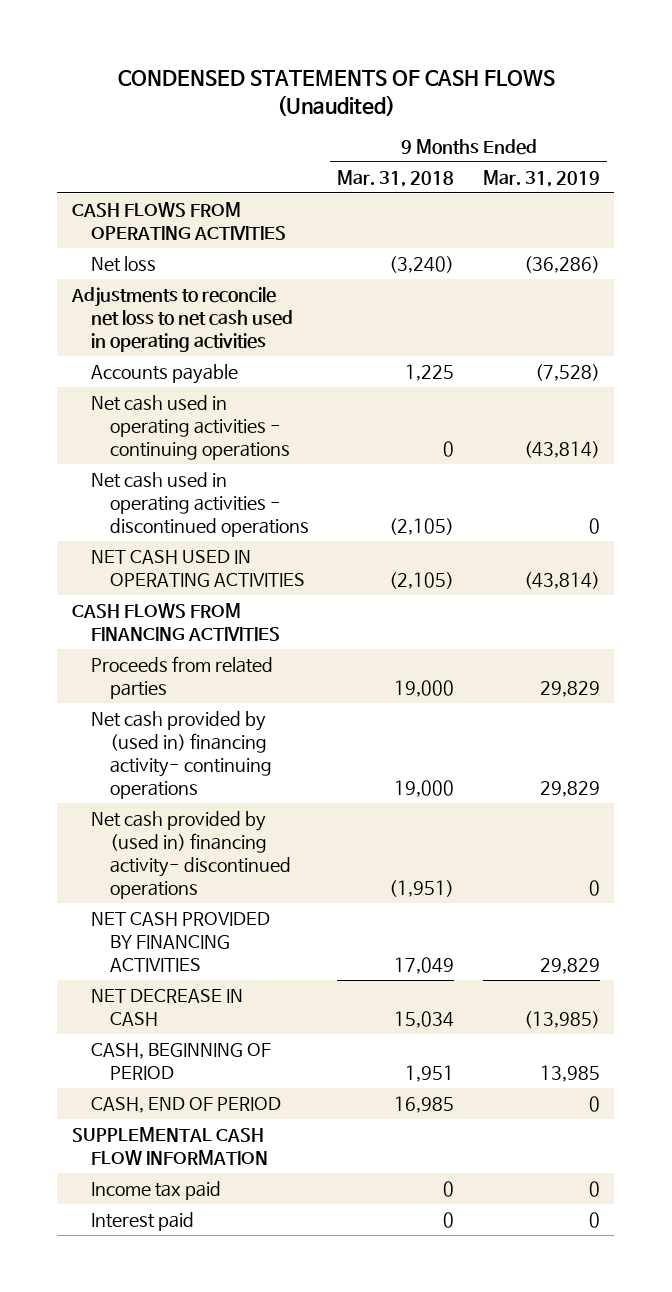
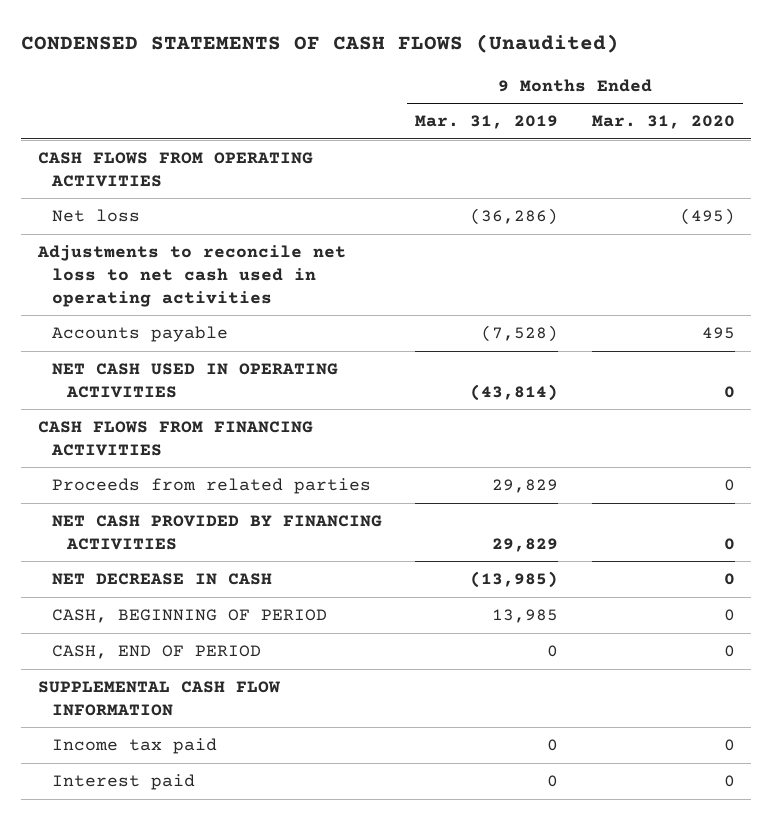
[337,169,455,187] Mar. 31, 2018 -> none
none -> [591,115,735,130] Mar. 31, 2020
[90,394,290,460] Net cash used in operating activities - continuing operations -> none
[90,471,309,537] Net cash used in operating activities - discontinued operations -> none
[90,710,272,799] Net cash provided by (used in) financing activity- continuing operations -> none
[90,810,291,899] Net cash provided by (used in) financing activity- discontinued operations -> none

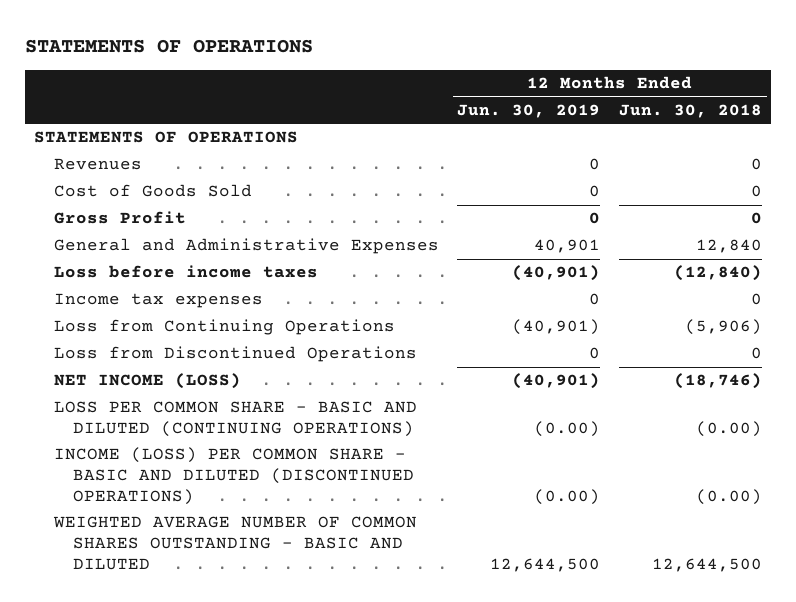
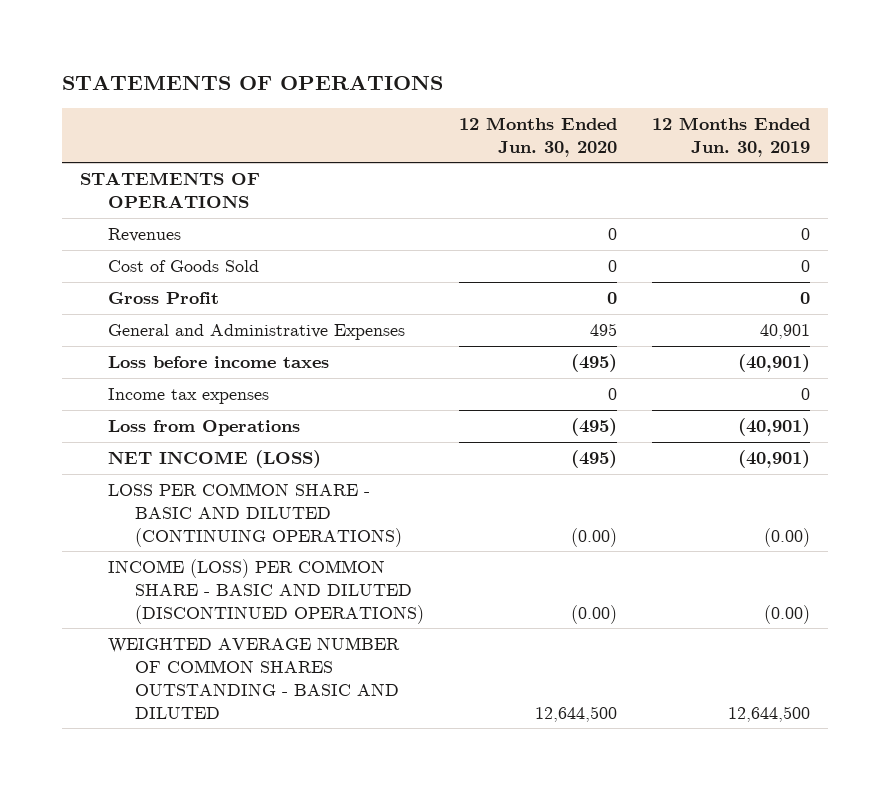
[619,103,763,118] Jun. 30, 2018 -> none
none -> [459,116,618,157] 12 Months Ended Jun. 30, 2020
[53,346,417,363] Loss from Discontinued Operations -> none
[53,319,395,336] Loss from Continuing Operations -> [107,419,300,436] Loss from Operations

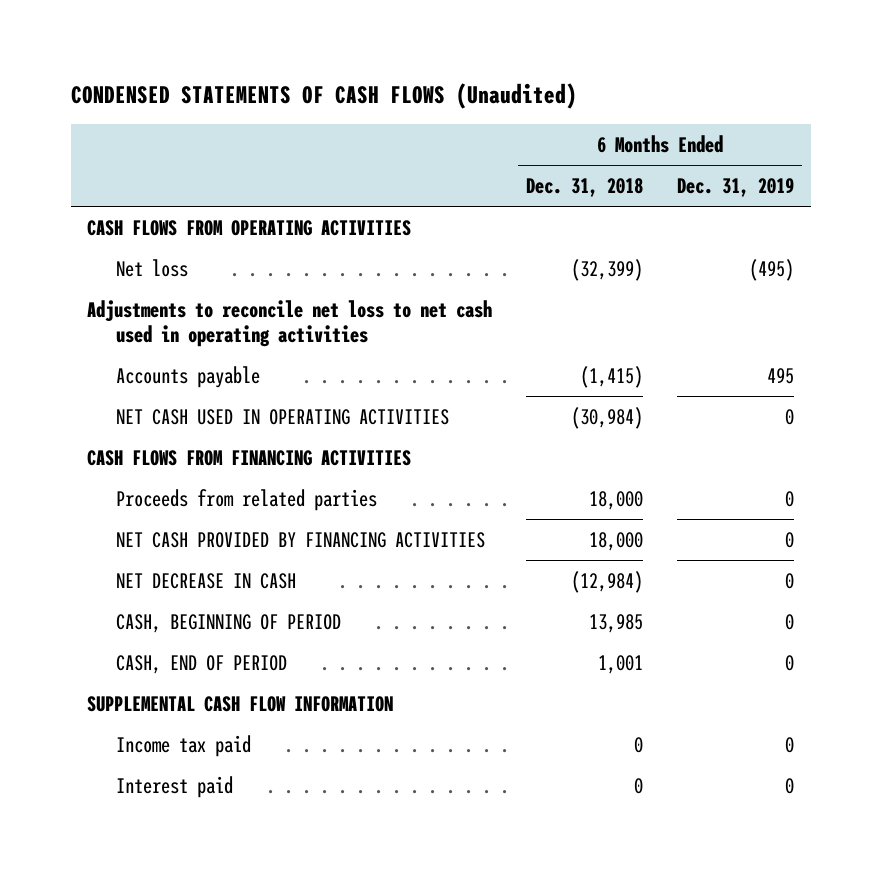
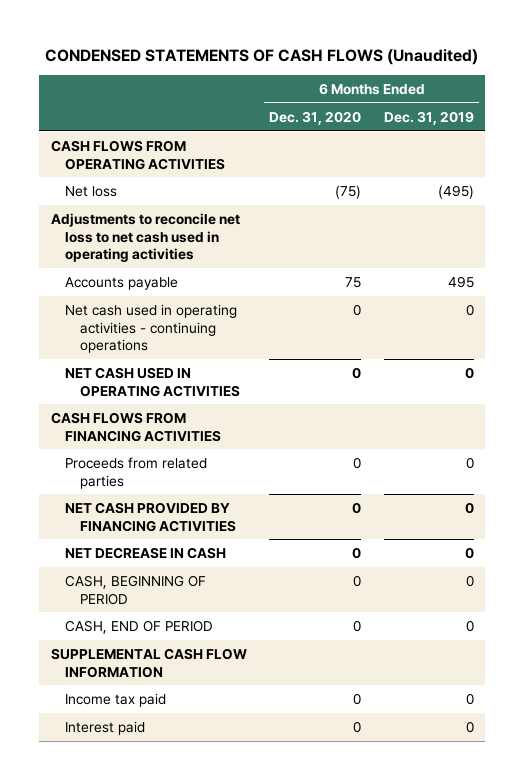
[526,177,644,197] Dec. 31, 2018 -> none
none -> [269,110,362,125] Dec. 31, 2020
none -> [65,303,238,354] Net cash used in operating activities - continuing operations

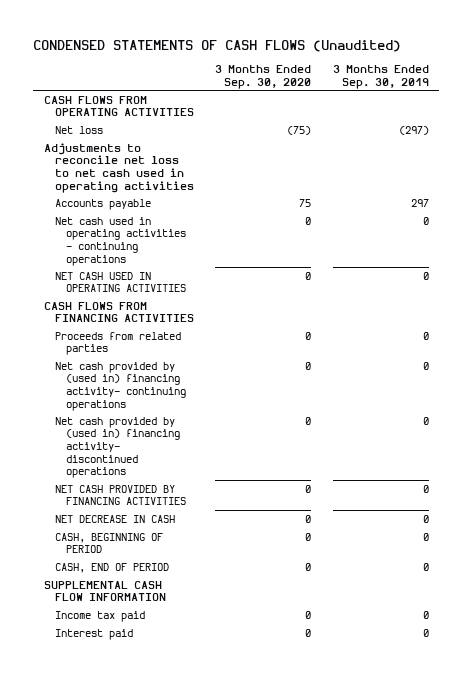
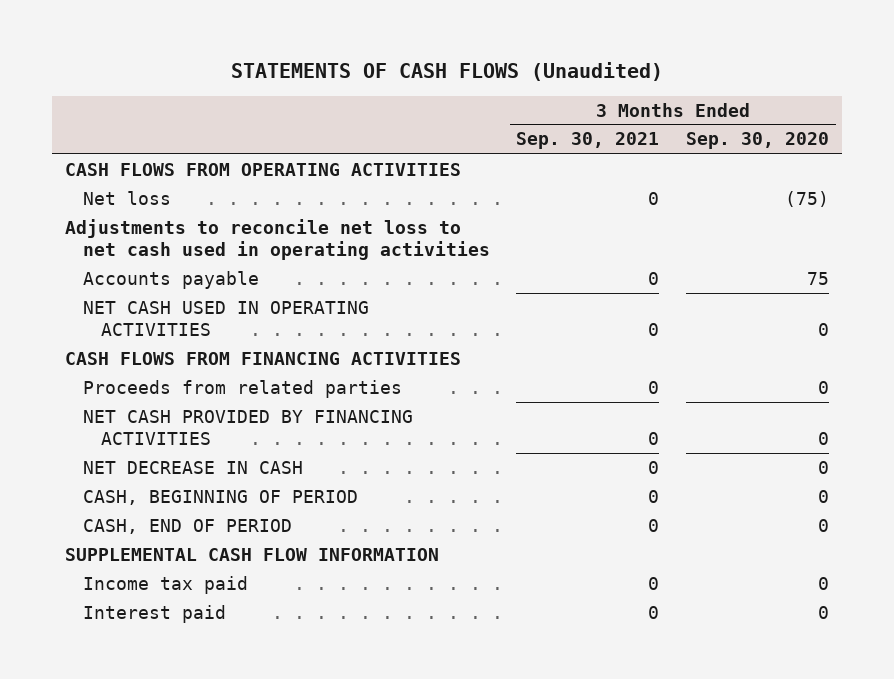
[32,39,401,52] CONDENSED STATEMENTS OF CASH FLOWS (Unaudited) -> [230,62,663,82] STATEMENTS OF CASH FLOWS (Unaudited)
[332,65,429,89] 3 Months Ended Sep. 30, 2019 -> none
none -> [516,132,660,150] Sep. 30, 2021
[54,216,187,266] Net cash used in operating activities - continuing operations -> none
[54,361,187,411] Net cash provided by (used in) financing activity- continuing operations -> none
[54,416,181,479] Net cash provided by (used in) financing activity- discontinued operations -> none

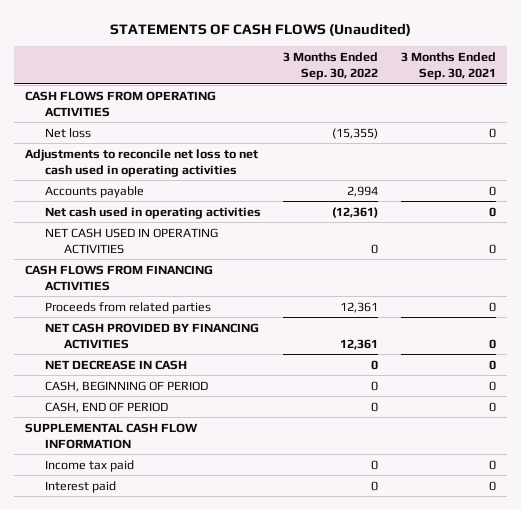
[686,132,830,150] Sep. 30, 2020 -> none
none -> [283,52,379,81] 3 Months Ended Sep. 30, 2022
none -> [44,206,261,219] Net cash used in operating activities

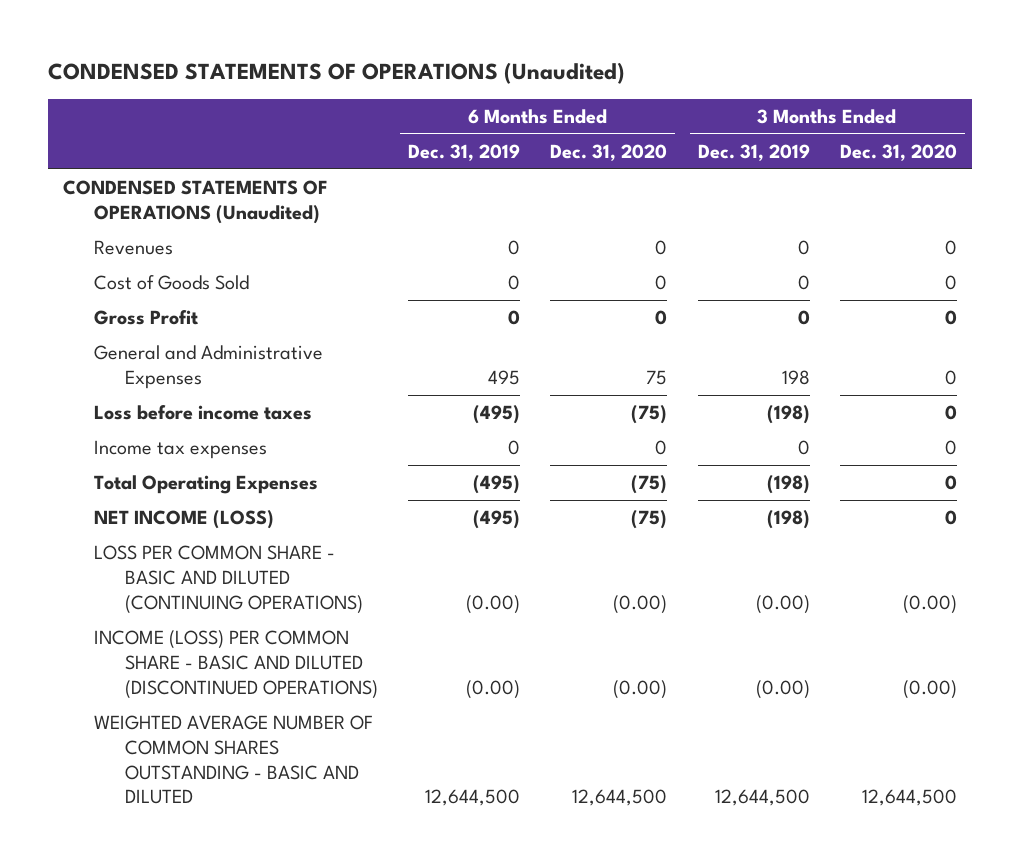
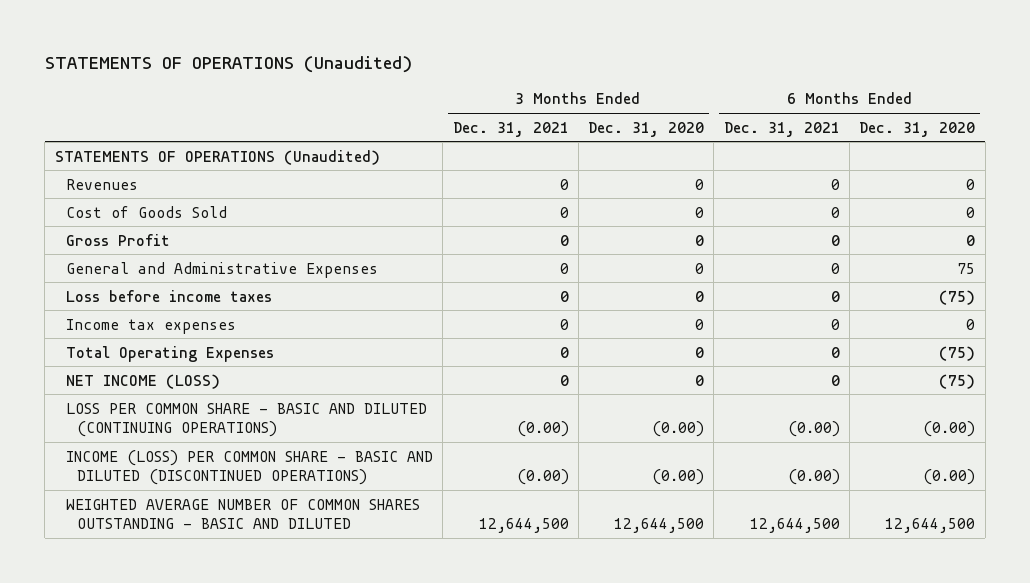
[47,61,625,84] CONDENSED STATEMENTS OF OPERATIONS (Unaudited) -> [44,56,412,74] STATEMENTS OF OPERATIONS (Unaudited)
[407,143,520,161] Dec. 31, 2019 -> none
[697,143,810,161] Dec. 31, 2019 -> none
none -> [452,121,569,137] Dec. 31, 2021
none -> [723,121,840,137] Dec. 31, 2021
[62,180,328,224] CONDENSED STATEMENTS OF OPERATIONS (Unaudited) -> [54,149,380,165] STATEMENTS OF OPERATIONS (Unaudited)

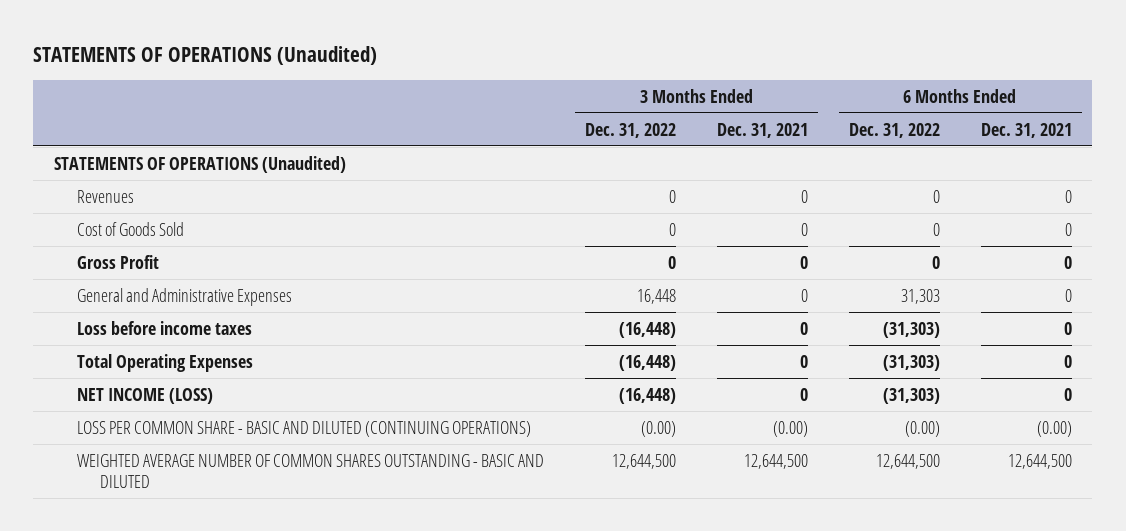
[588,121,705,137] Dec. 31, 2020 -> none
[859,121,976,137] Dec. 31, 2020 -> none
none -> [585,122,677,138] Dec. 31, 2022
none -> [848,122,940,138] Dec. 31, 2022
[65,318,236,334] Income tax expenses -> none
[65,449,433,485] INCOME (LOSS) PER COMMON SHARE - BASIC AND DILUTED (DISCONTINUED OPERATIONS) -> none

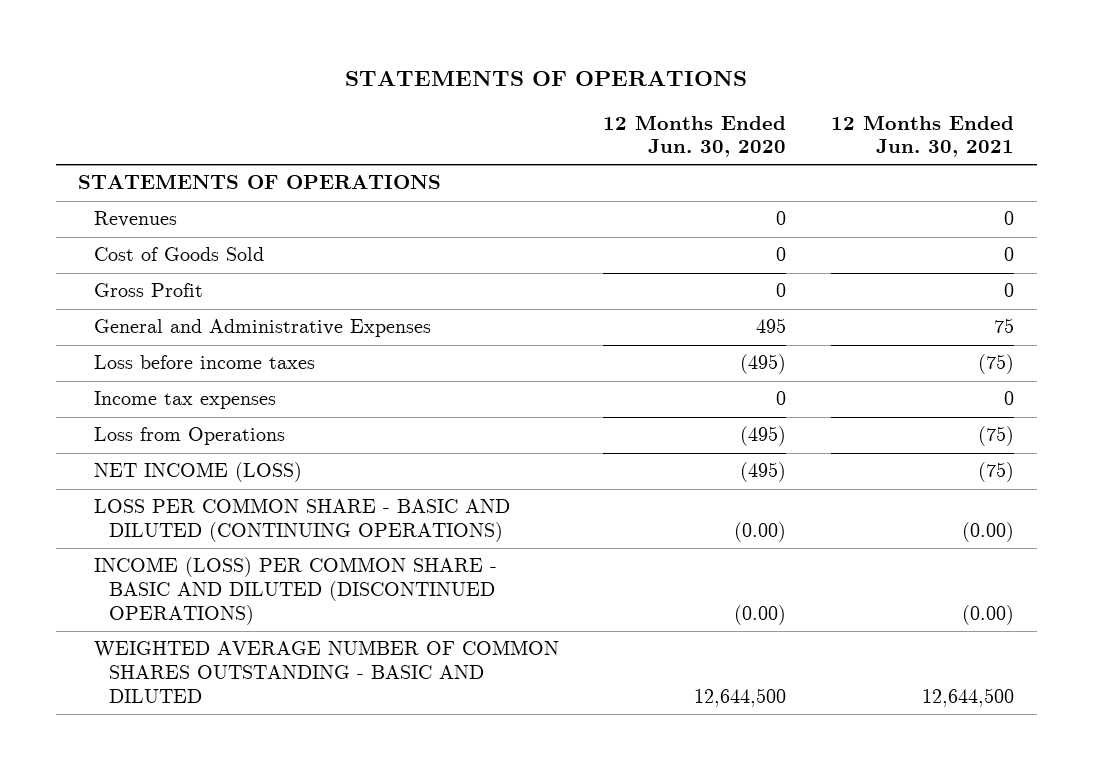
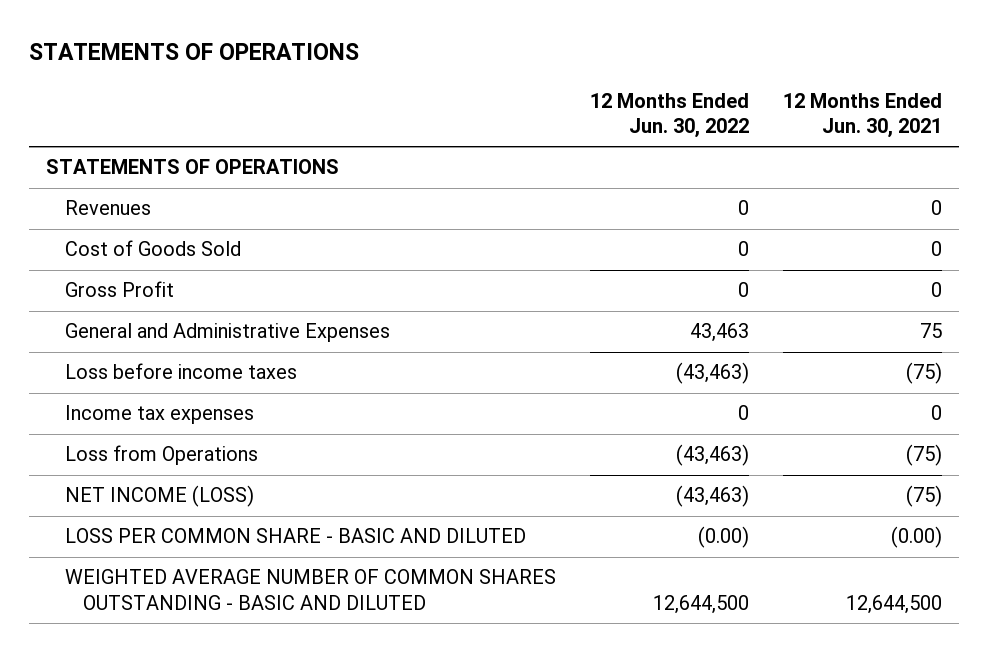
[603,114,787,158] 12 Months Ended Jun. 30, 2020 -> none
none -> [589,92,749,138] 12 Months Ended Jun. 30, 2022
[93,557,497,625] INCOME (LOSS) PER COMMON SHARE - BASIC AND DILUTED (DISCONTINUED OPERATIONS) -> none
[93,498,510,543] LOSS PER COMMON SHARE - BASIC AND DILUTED (CONTINUING OPERATIONS) -> [64,528,526,544] LOSS PER COMMON SHARE - BASIC AND DILUTED

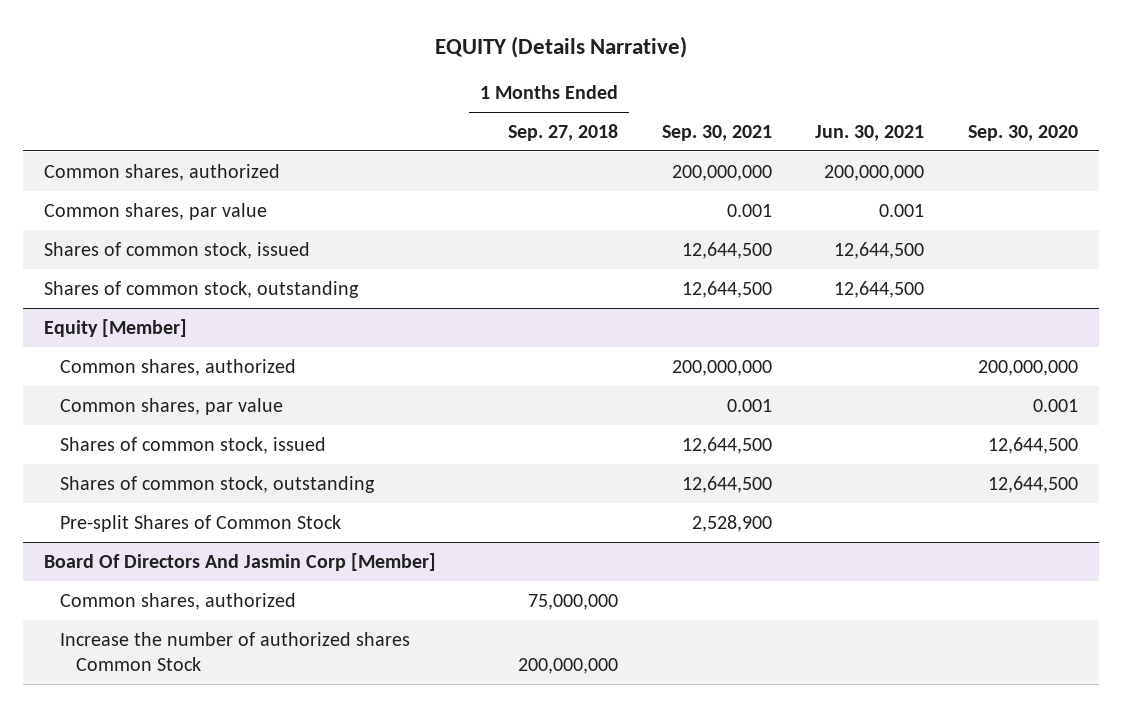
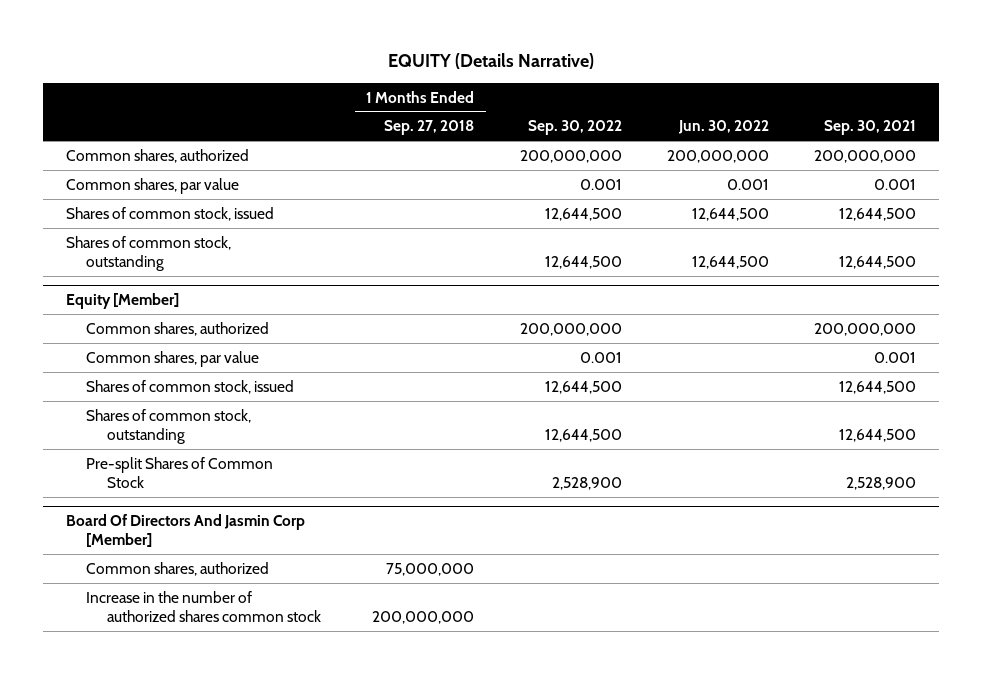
[815,124,925,141] Jun. 30, 2021 -> none
[967,124,1078,141] Sep. 30, 2020 -> none
none -> [527,120,622,136] Sep. 30, 2022
none -> [677,120,769,135] Jun. 30, 2022
[60,631,411,672] Increase the number of authorized shares Common Stock -> [86,590,322,622] Increase in the number of authorized shares common stock

